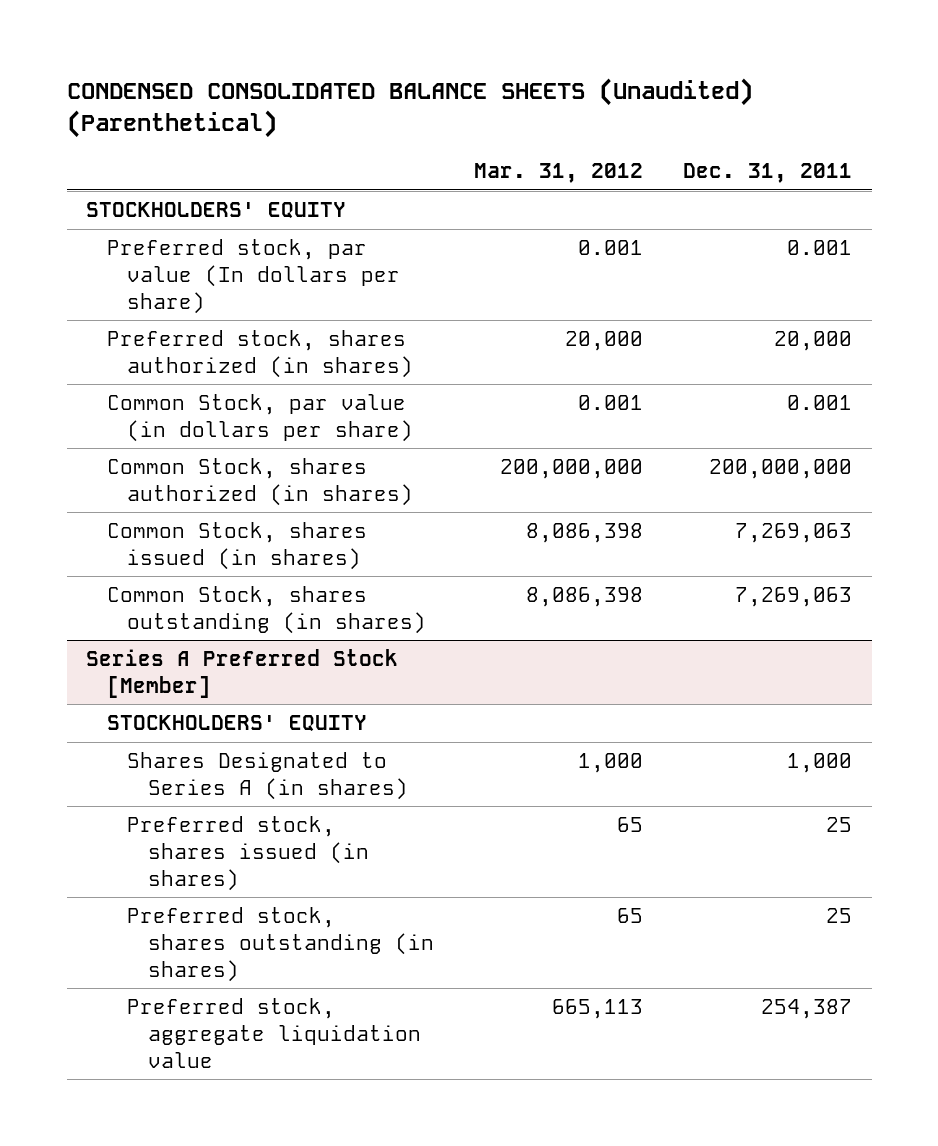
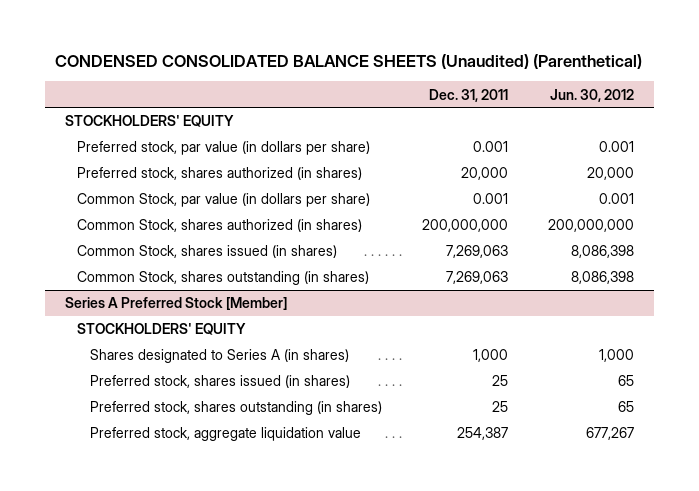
[473,163,643,184] Mar. 31, 2012 -> none
none -> [549,88,634,102] Jun. 30, 2012
[106,239,401,314] Preferred stock, par value (In dollars per share) -> [77,141,371,156] Preferred stock, par value (in dollars per share)
[127,752,408,800] Shares Designated to Series A (in shares) -> [89,349,349,364] Shares designated to Series A (in shares)

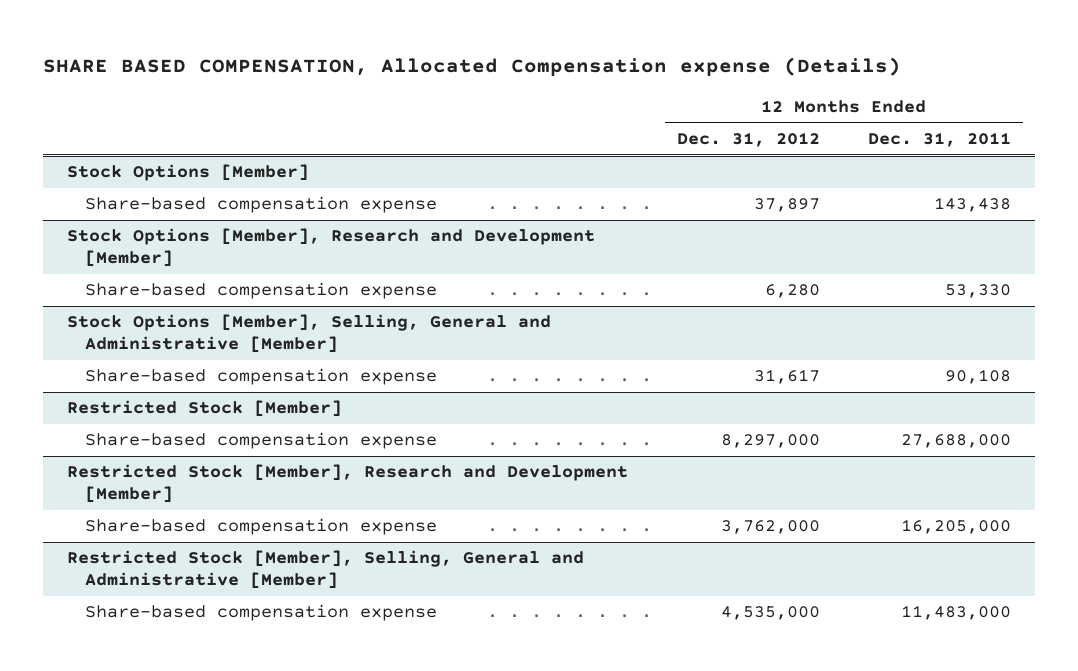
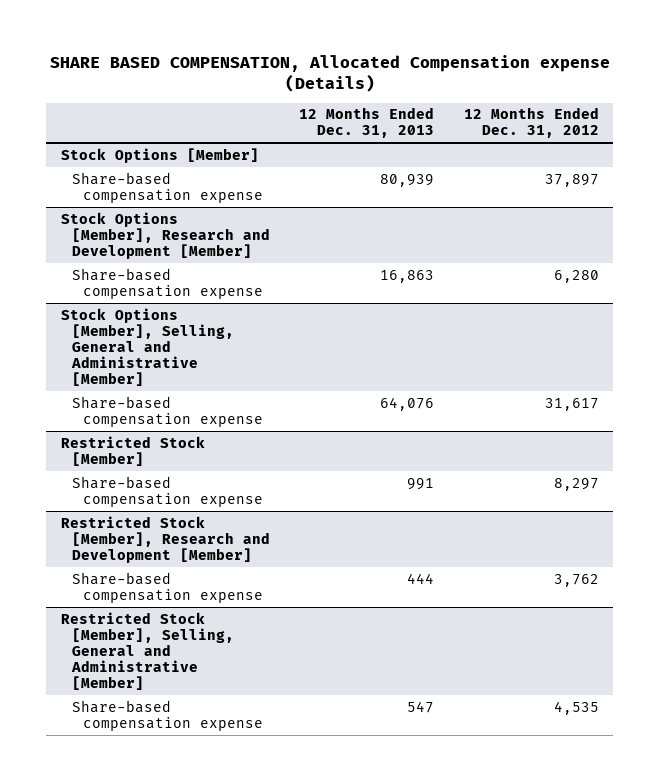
[867,131,1011,147] Dec. 31, 2011 -> none
none -> [299,107,435,139] 12 Months Ended Dec. 31, 2013
[720,434,820,449] 8,297,000 -> [553,477,599,491] 8,297
[720,520,820,535] 3,762,000 -> [553,573,599,587] 3,762
[720,606,820,621] 4,535,000 -> [553,700,599,715] 4,535

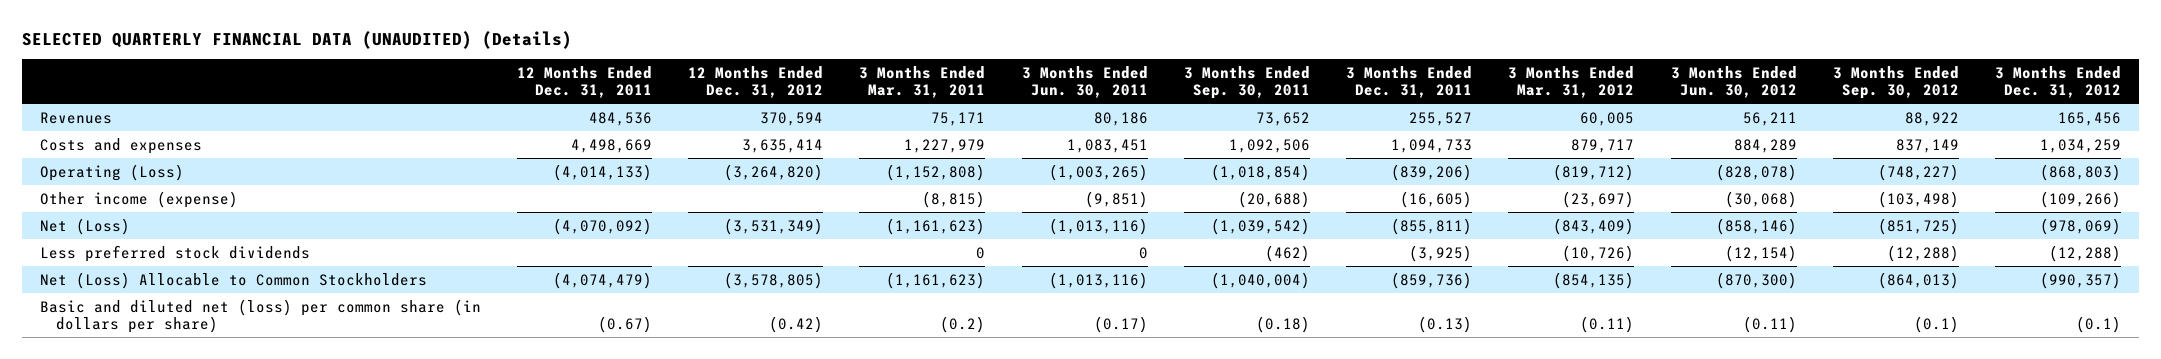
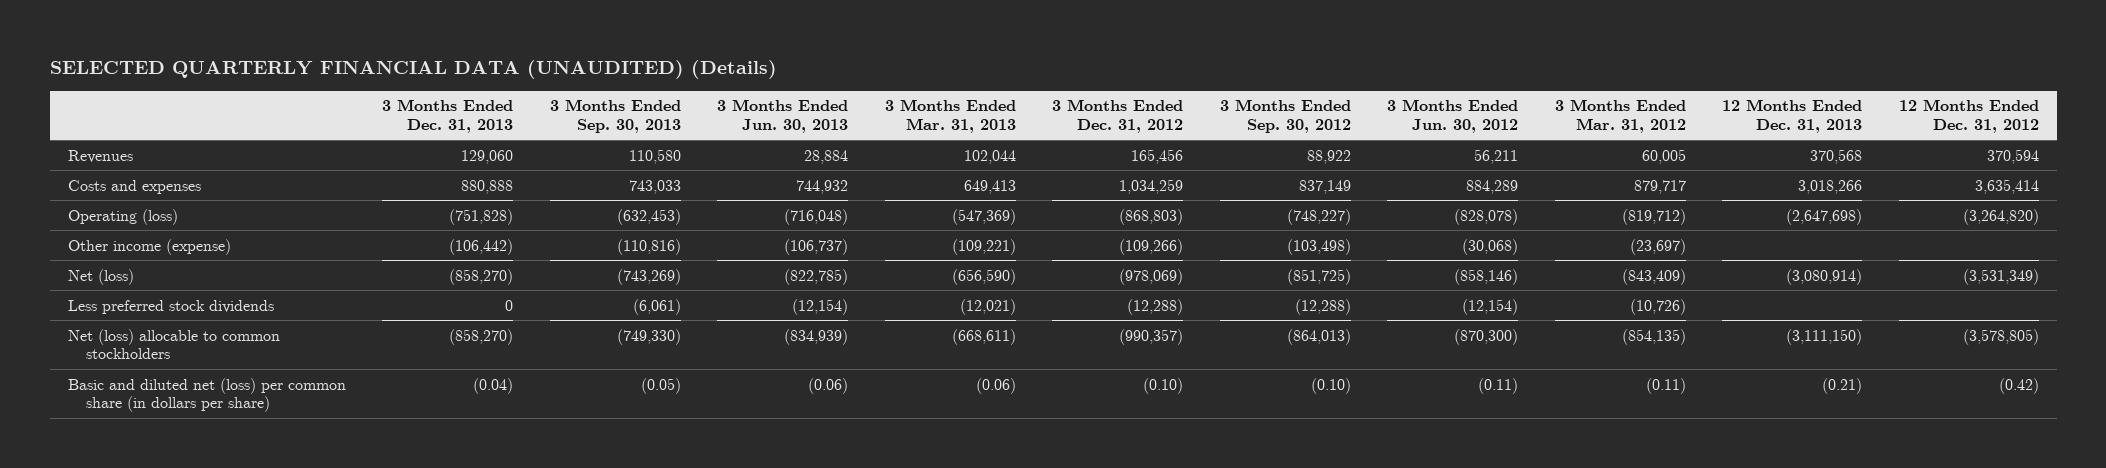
[517,65,653,99] 12 Months Ended Dec. 31, 2011 -> none
[859,65,986,99] 3 Months Ended Mar. 31, 2011 -> none
[1021,65,1148,99] 3 Months Ended Jun. 30, 2011 -> none
[1183,65,1310,100] 3 Months Ended Sep. 30, 2011 -> none
[1346,65,1473,99] 3 Months Ended Dec. 31, 2011 -> none
none -> [382,99,514,133] 3 Months Ended Dec. 31, 2013
none -> [549,99,681,133] 3 Months Ended Sep. 30, 2013
none -> [717,99,849,133] 3 Months Ended Jun. 30, 2013
none -> [884,99,1016,133] 3 Months Ended Mar. 31, 2013
none -> [1722,99,1863,133] 12 Months Ended Dec. 31, 2013
[39,163,184,181] Operating (Loss) -> [67,208,178,225] Operating (loss)
[39,217,130,235] Net (Loss) -> [67,268,134,285] Net (loss)
[39,271,427,289] Net (Loss) Allocable to Common Stockholders -> [67,328,280,360] Net (loss) allocable to common stockholders
[1913,315,1959,333] (0.1) -> [1310,377,1351,394] (0.10)
[2076,315,2122,333] (0.1) -> [1143,377,1184,394] (0.10)

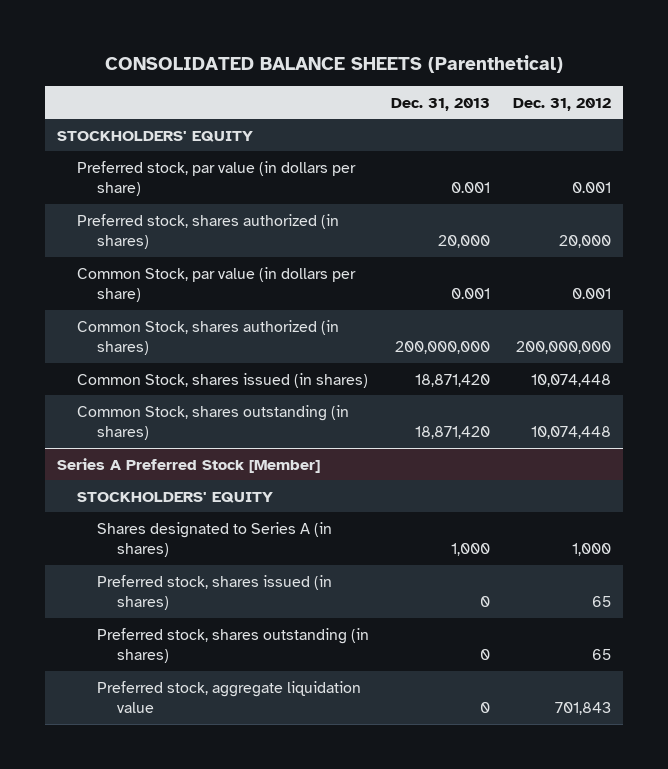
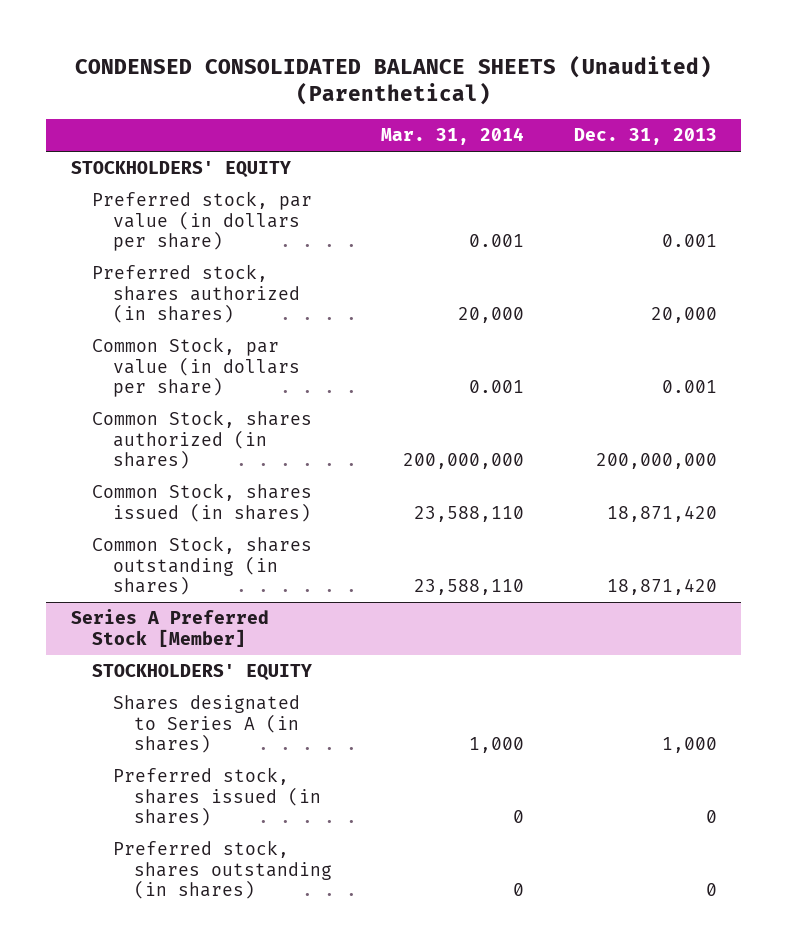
[105,55,564,74] CONSOLIDATED BALANCE SHEETS (Parenthetical) -> [74,54,712,106] CONDENSED CONSOLIDATED BALANCE SHEETS (Unaudited) (Parenthetical)
[513,97,612,111] Dec. 31, 2012 -> none
none -> [381,127,525,146] Mar. 31, 2014
[96,680,361,714] Preferred stock, aggregate liquidation value -> none

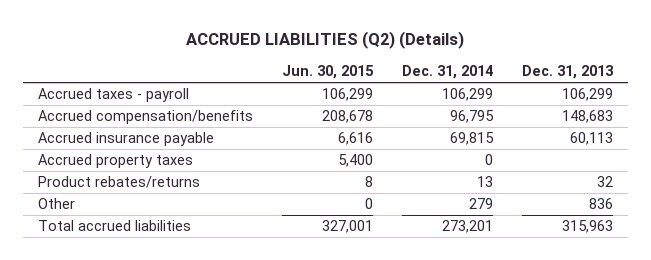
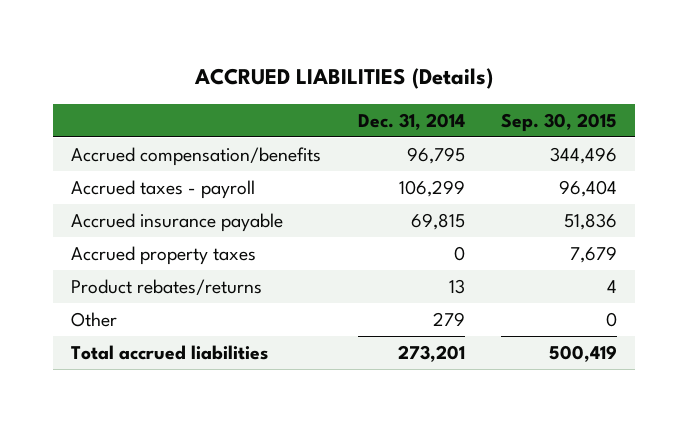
[186,31,465,50] ACCRUED LIABILITIES (Q2) (Details) -> [194,67,494,89] ACCRUED LIABILITIES (Details)
[281,65,374,80] Jun. 30, 2015 -> none
[522,65,615,80] Dec. 31, 2013 -> none
none -> [501,112,618,132] Sep. 30, 2015
[37,88,189,103] Accrued taxes - payroll -> [71,180,256,200] Accrued taxes - payroll

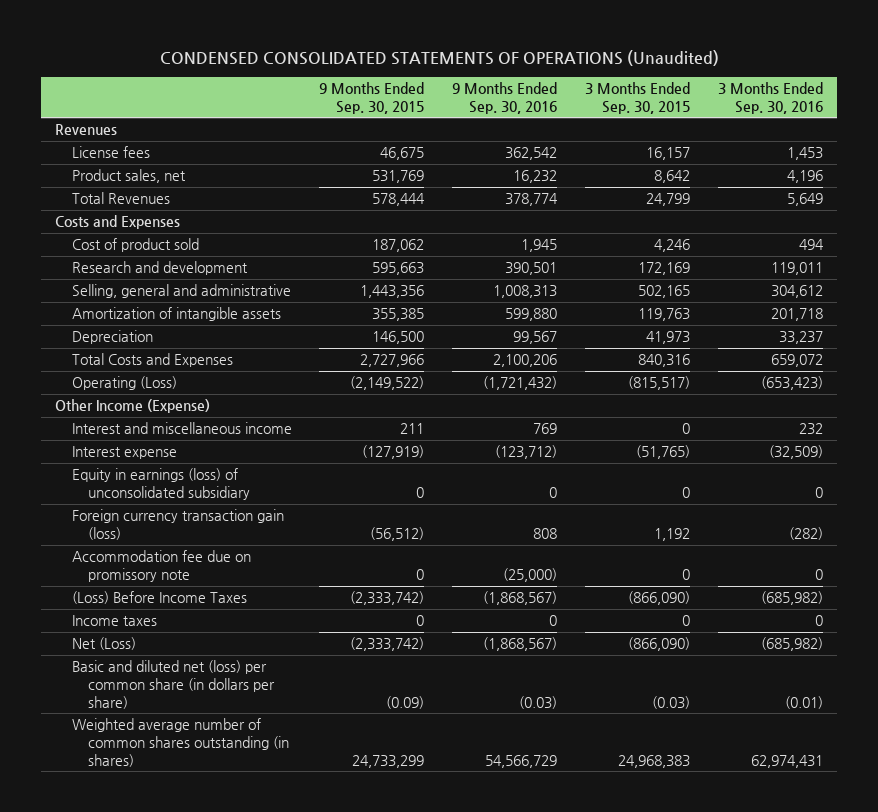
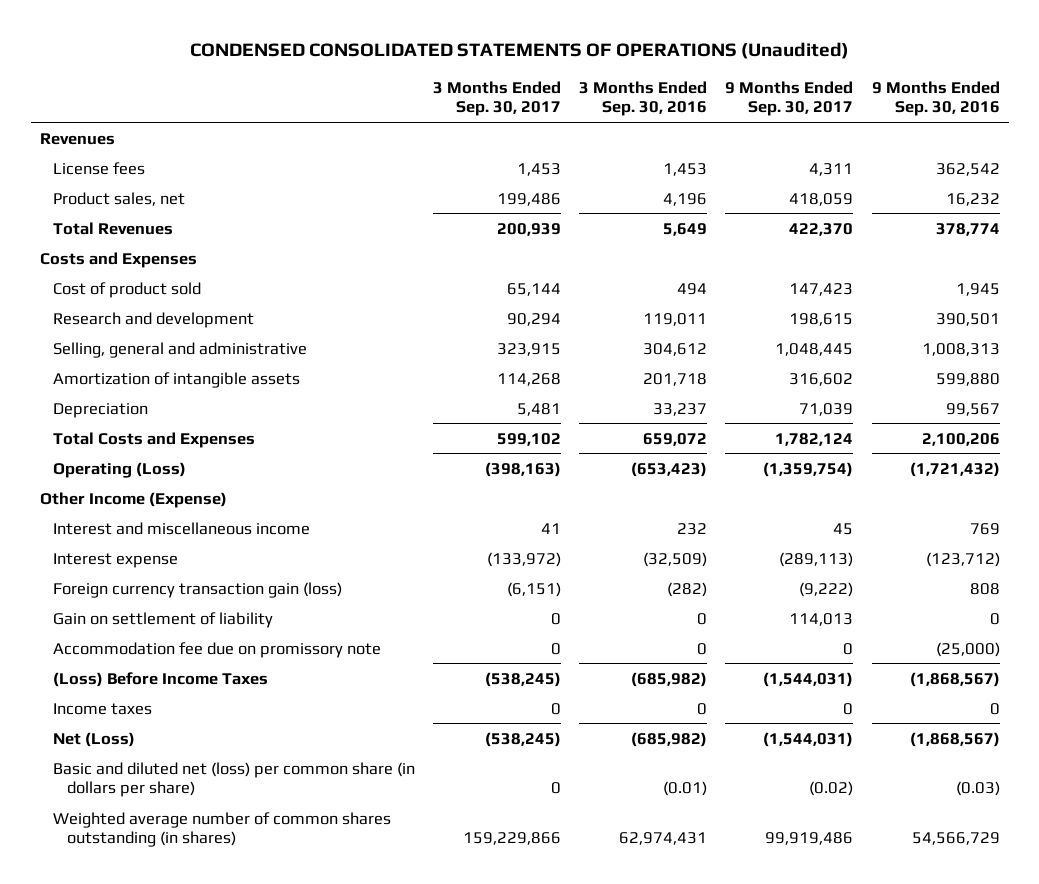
[319,81,425,114] 9 Months Ended Sep. 30, 2015 -> none
[584,81,690,114] 3 Months Ended Sep. 30, 2015 -> none
none -> [433,80,562,117] 3 Months Ended Sep. 30, 2017
none -> [725,80,854,117] 9 Months Ended Sep. 30, 2017
[71,468,251,501] Equity in earnings (loss) of unconsolidated subsidiary -> none
none -> [53,611,274,628] Gain on settlement of liability

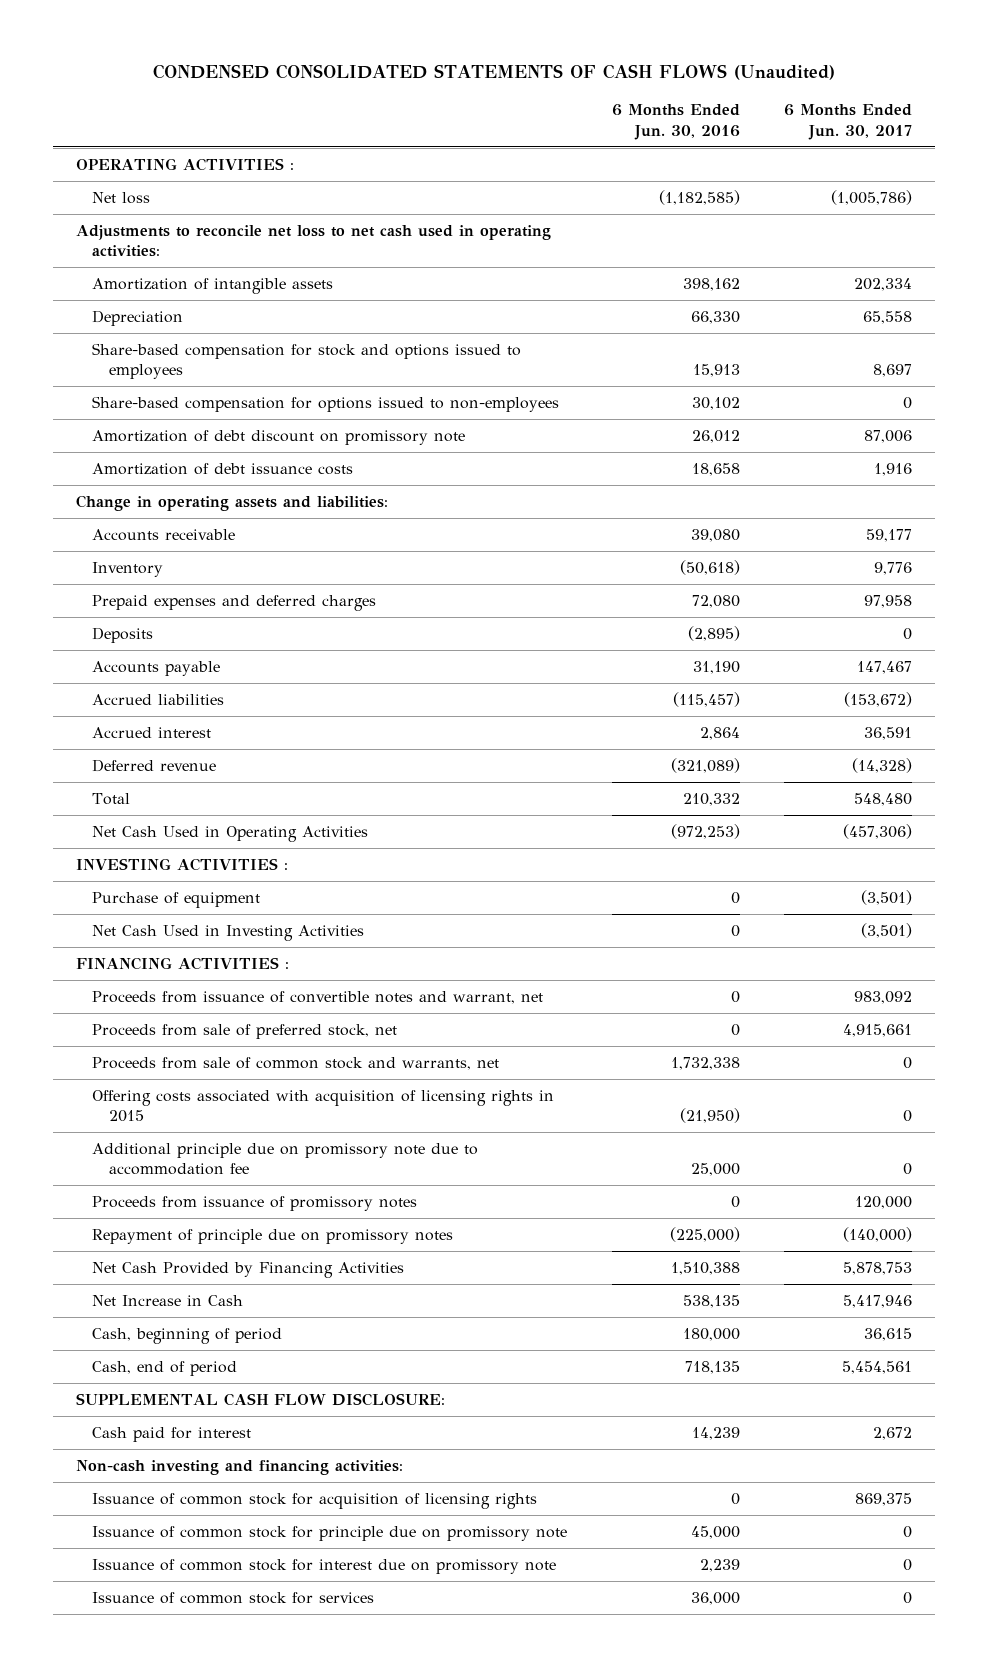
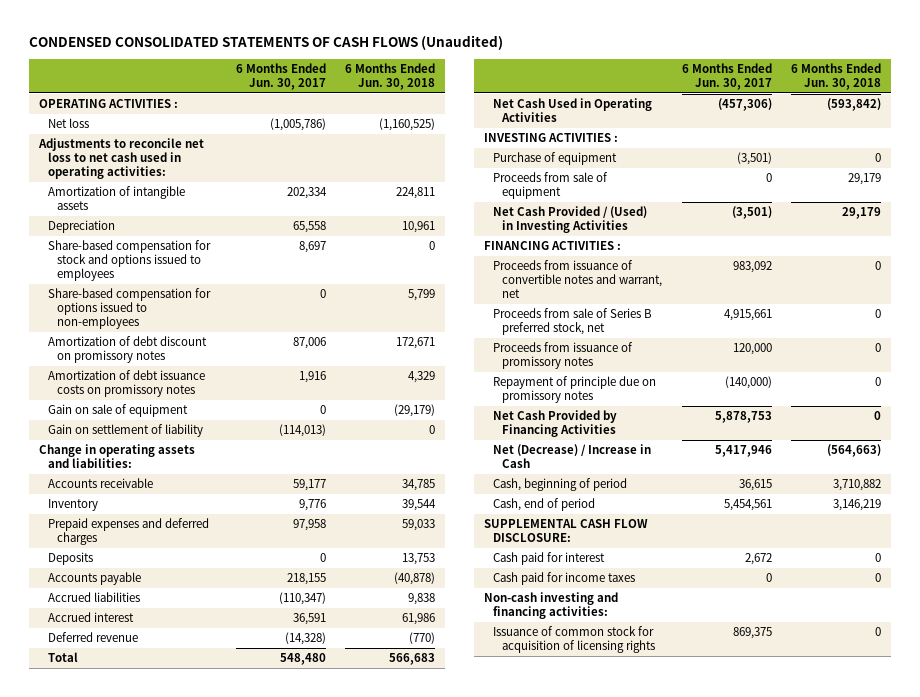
[611,104,740,140] 6 Months Ended Jun. 30, 2016 -> none
none -> [345,62,436,91] 6 Months Ended Jun. 30, 2018
[92,429,466,445] Amortization of debt discount on promissory note -> [47,336,207,364] Amortization of debt discount on promissory notes
[92,462,354,475] Amortization of debt issuance costs -> [47,370,205,398] Amortization of debt issuance costs on promissory notes
none -> [47,404,188,418] Gain on sale of equipment
none -> [47,424,203,438] Gain on settlement of liability
[857,660,913,674] 147,467 -> [287,573,327,586] 218,155
[844,691,913,707] (153,672) -> [279,592,327,606] (110,347)
none -> [493,172,609,200] Proceeds from sale of equipment
[92,924,365,941] Net Cash Used in Investing Activities -> [493,206,648,234] Net Cash Provided / (Used) in Investing Activities
[92,1056,500,1070] Proceeds from sale of common stock and warrants, net -> none
[92,1089,555,1123] Offering costs associated with acquisition of licensing rights in 2015 -> none
[92,1142,479,1176] Additional principle due on promissory note due to accommodation fee -> none
[92,1023,398,1039] Proceeds from sale of preferred stock, net -> [493,308,653,336] Proceeds from sale of Series B preferred stock, net
[92,1294,244,1306] Net Increase in Cash -> [493,444,652,469] Net (Decrease) / Increase in Cash
none -> [493,572,636,586] Cash paid for income taxes
[92,1525,568,1541] Issuance of common stock for principle due on promissory note -> none
[92,1558,557,1574] Issuance of common stock for interest due on promissory note -> none
[92,1591,375,1604] Issuance of common stock for services -> none

